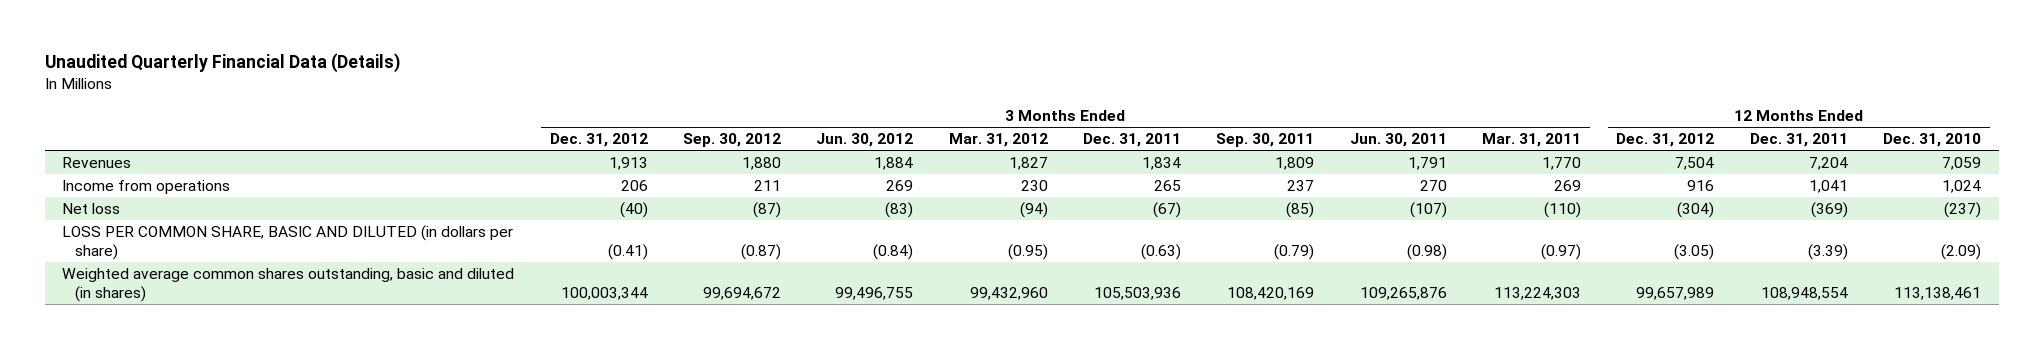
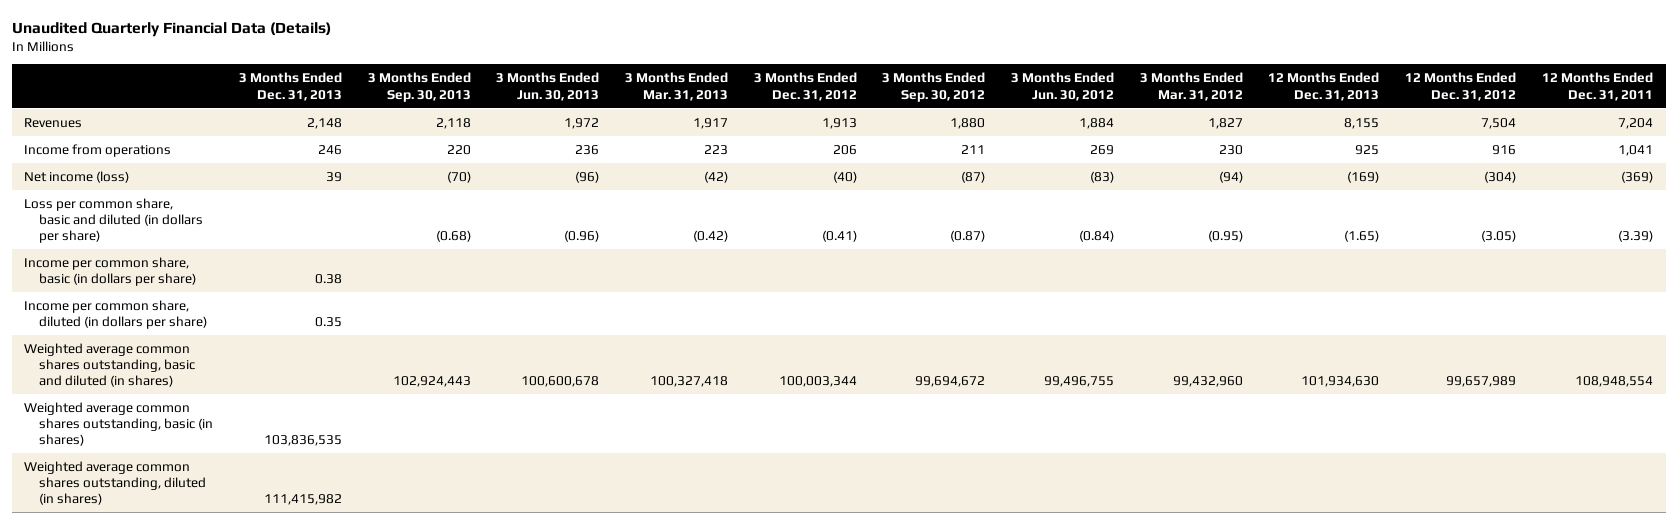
[1082,133,1181,148] Dec. 31, 2011 -> none
[1216,133,1315,148] Sep. 30, 2011 -> none
[1349,133,1447,148] Jun. 30, 2011 -> none
[1482,133,1582,148] Mar. 31, 2011 -> none
[1883,133,1982,148] Dec. 31, 2010 -> none
none -> [239,72,343,101] 3 Months Ended Dec. 31, 2013
none -> [367,72,471,102] 3 Months Ended Sep. 30, 2013
none -> [496,72,600,101] 3 Months Ended Jun. 30, 2013
none -> [625,72,729,101] 3 Months Ended Mar. 31, 2013
none -> [1268,72,1380,101] 12 Months Ended Dec. 31, 2013
[62,202,121,214] Net loss -> [24,170,130,183] Net income (loss)
[62,224,514,261] LOSS PER COMMON SHARE, BASIC AND DILUTED (in dollars per share) -> [24,197,204,244] Loss per common share, basic and diluted (in dollars per share)
none -> [24,256,197,287] Income per common share, basic (in dollars per share)
none -> [24,299,208,330] Income per common share, diluted (in dollars per share)
none -> [24,401,214,447] Weighted average common shares outstanding, basic (in shares)
none -> [24,460,207,506] Weighted average common shares outstanding, diluted (in shares)

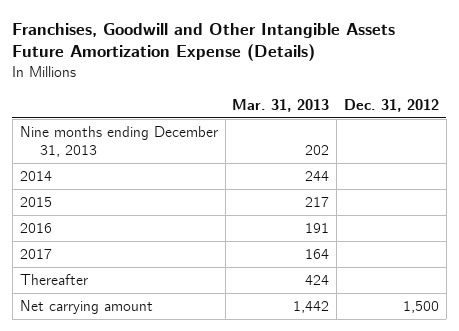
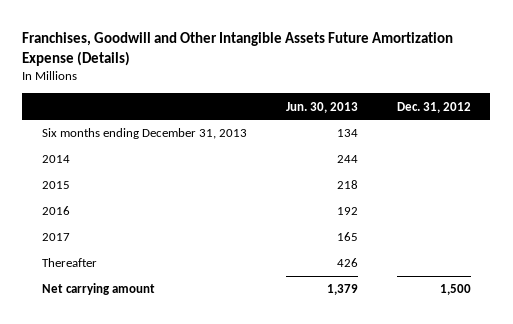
[232,98,330,112] Mar. 31, 2013 -> none
none -> [285,101,358,113] Jun. 30, 2013
[19,126,218,158] Nine months ending December 31, 2013 -> [41,128,247,140] Six months ending December 31, 2013

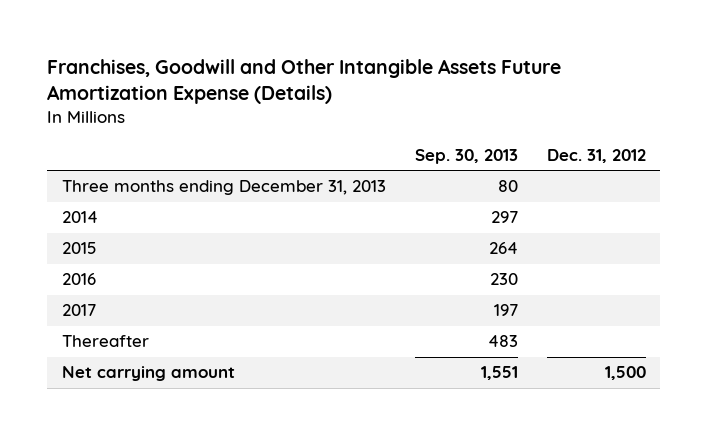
[285,101,358,113] Jun. 30, 2013 -> none
none -> [414,148,518,164] Sep. 30, 2013
[41,128,247,140] Six months ending December 31, 2013 -> [61,180,386,196] Three months ending December 31, 2013

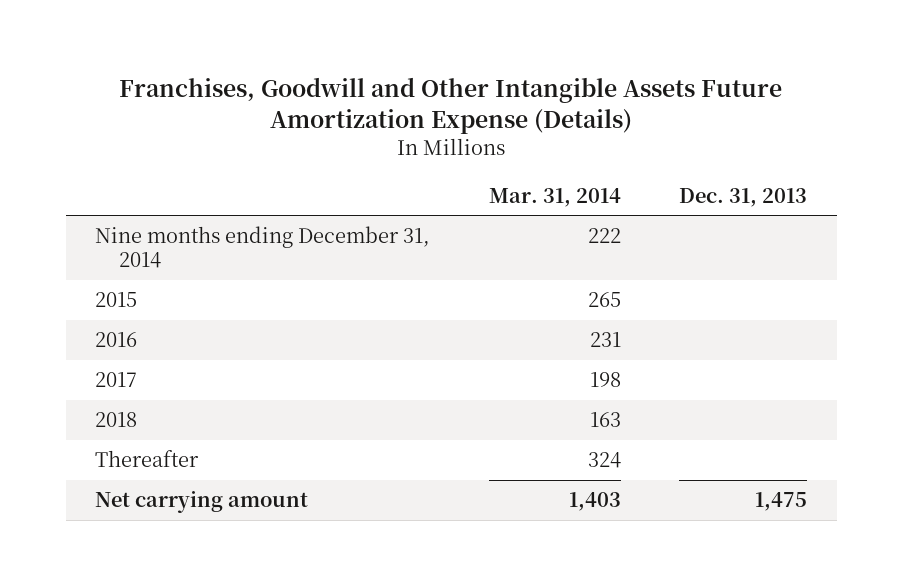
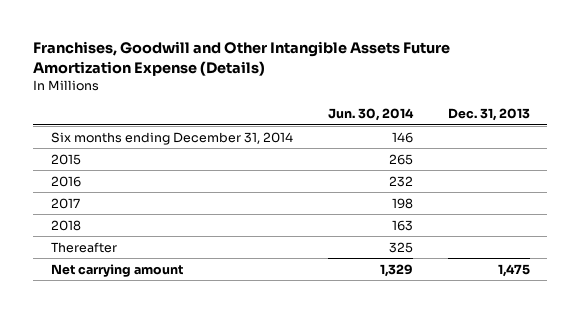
[488,187,621,207] Mar. 31, 2014 -> none
none -> [327,108,414,122] Jun. 30, 2014
[94,226,430,269] Nine months ending December 31, 2014 -> [50,131,293,145] Six months ending December 31, 2014

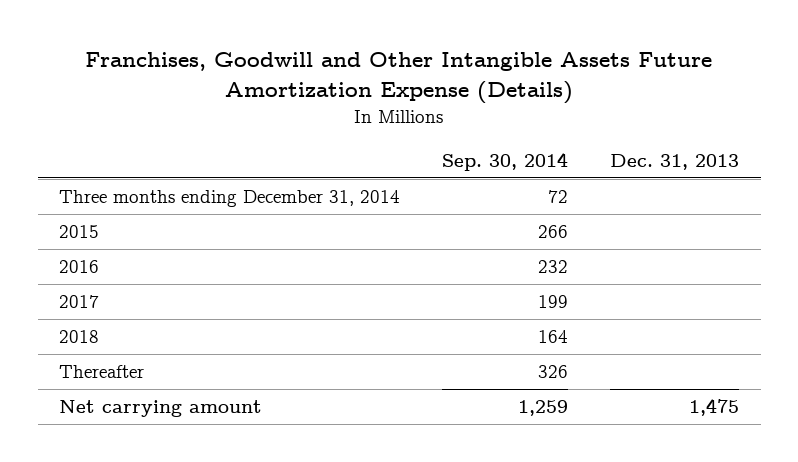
[327,108,414,122] Jun. 30, 2014 -> none
none -> [442,151,569,171] Sep. 30, 2014
[50,131,293,145] Six months ending December 31, 2014 -> [58,190,400,208] Three months ending December 31, 2014

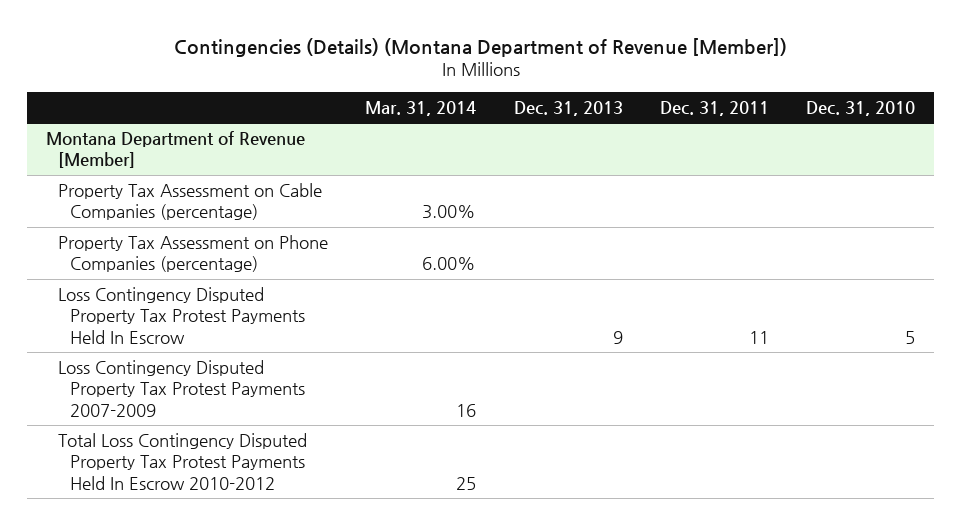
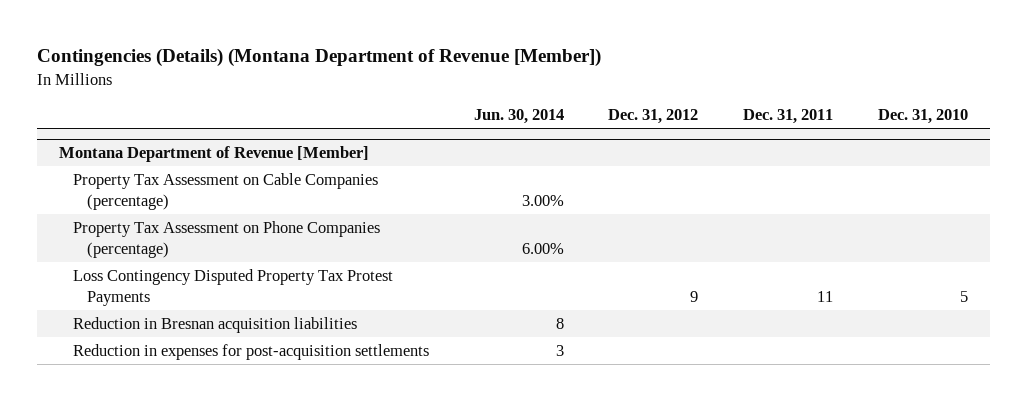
[365,100,477,116] Mar. 31, 2014 -> none
[513,100,623,116] Dec. 31, 2013 -> none
none -> [473,109,564,125] Jun. 30, 2014
none -> [608,109,699,125] Dec. 31, 2012
[58,360,306,417] Loss Contingency Disputed Property Tax Protest Payments 2007-2009 -> none
[58,433,308,490] Total Loss Contingency Disputed Property Tax Protest Payments Held In Escrow 2010-2012 -> none
[58,287,306,344] Loss Contingency Disputed Property Tax Protest Payments Held In Escrow -> [72,268,393,306] Loss Contingency Disputed Property Tax Protest Payments
none -> [72,316,357,333] Reduction in Bresnan acquisition liabilities
none -> [72,343,429,360] Reduction in expenses for post-acquisition settlements

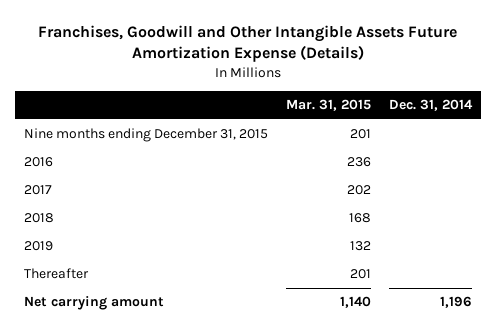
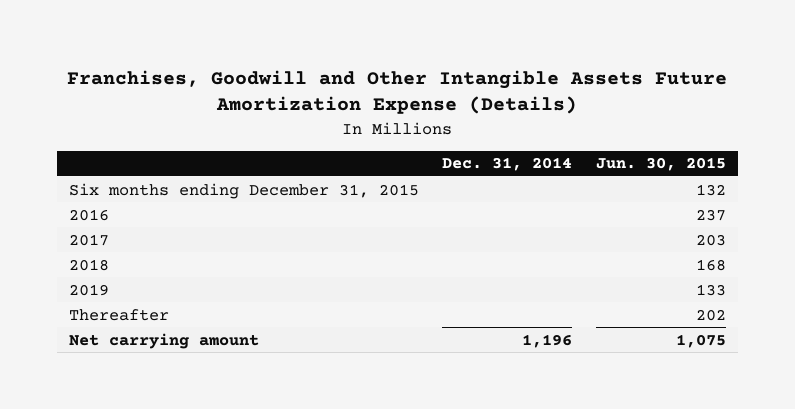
[285,99,371,112] Mar. 31, 2015 -> none
none -> [596,157,727,172] Jun. 30, 2015
[24,128,269,143] Nine months ending December 31, 2015 -> [68,182,419,199] Six months ending December 31, 2015

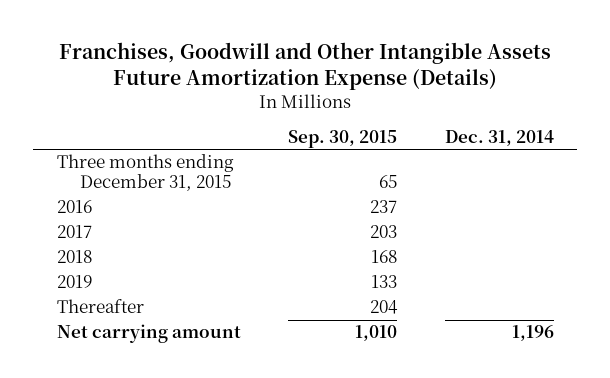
[596,157,727,172] Jun. 30, 2015 -> none
none -> [288,130,398,149] Sep. 30, 2015
[68,182,419,199] Six months ending December 31, 2015 -> [56,154,234,192] Three months ending December 31, 2015

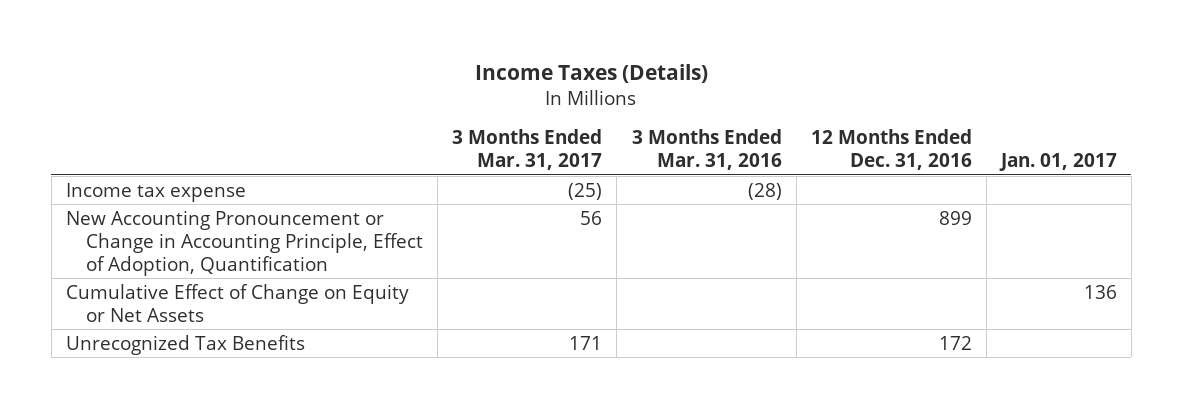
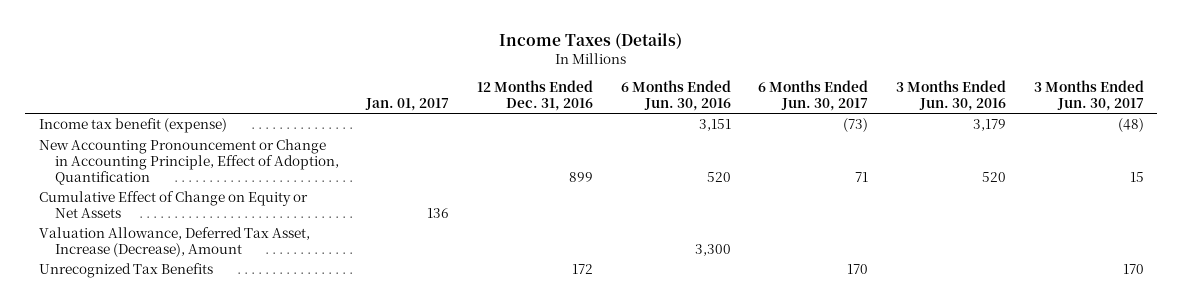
[452,129,603,171] 3 Months Ended Mar. 31, 2017 -> none
[631,129,782,171] 3 Months Ended Mar. 31, 2016 -> none
none -> [620,80,731,112] 6 Months Ended Jun. 30, 2016
none -> [758,80,869,112] 6 Months Ended Jun. 30, 2017
none -> [895,80,1006,112] 3 Months Ended Jun. 30, 2016
none -> [1033,80,1144,112] 3 Months Ended Jun. 30, 2017
[65,182,246,202] Income tax expense -> [38,118,227,134] Income tax benefit (expense)
none -> [38,227,310,257] Valuation Allowance, Deferred Tax Asset, Increase (Decrease), Amount

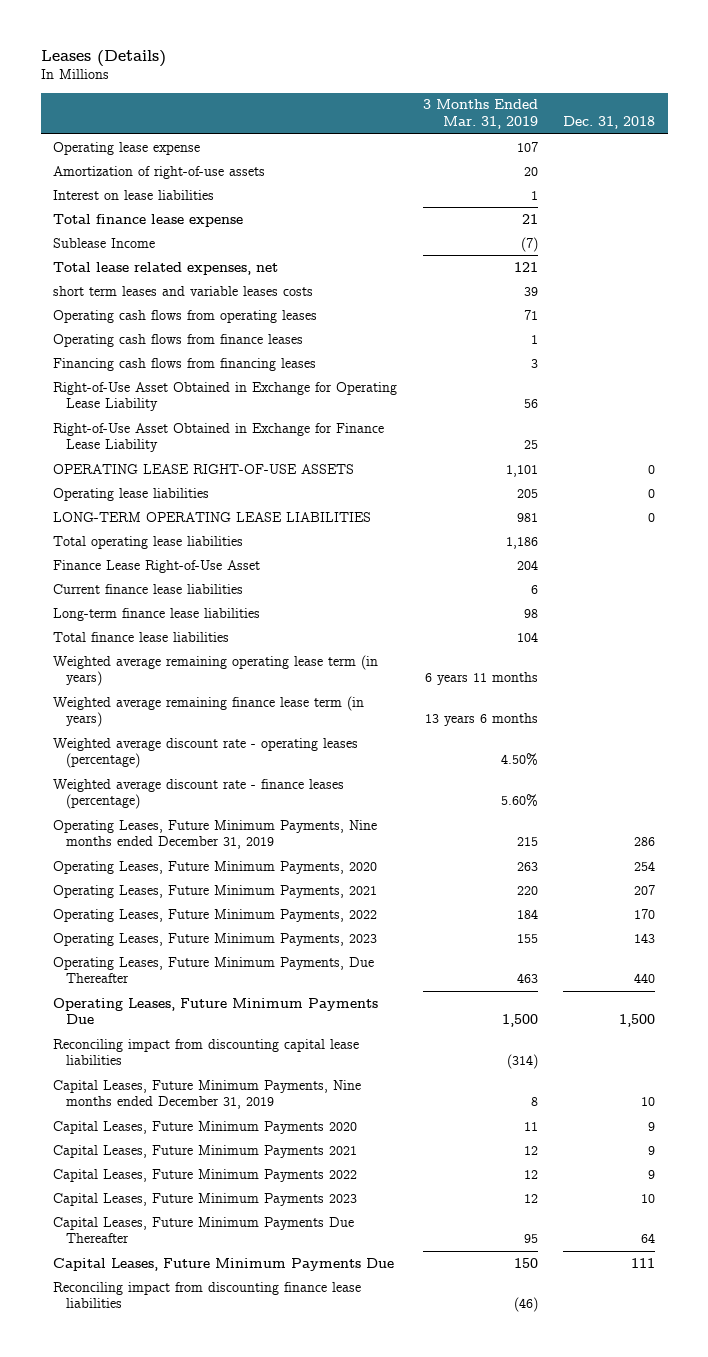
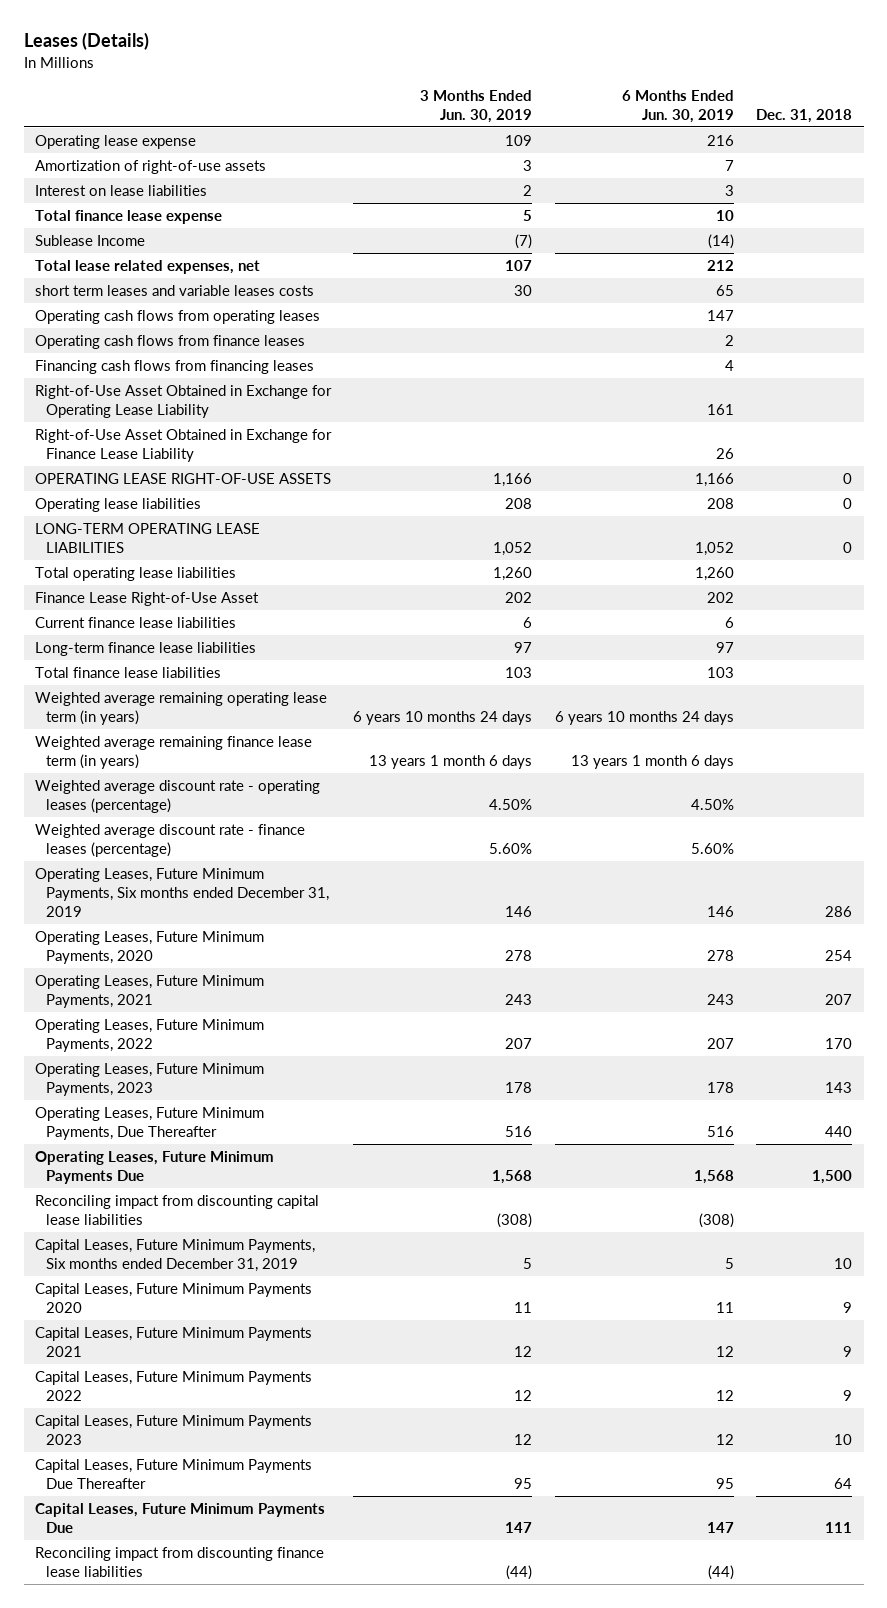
[422,99,538,130] 3 Months Ended Mar. 31, 2019 -> none
none -> [420,89,533,123] 3 Months Ended Jun. 30, 2019
none -> [621,89,734,123] 6 Months Ended Jun. 30, 2019
[53,819,378,850] Operating Leases, Future Minimum Payments, Nine months ended December 31, 2019 -> [34,867,330,917] Operating Leases, Future Minimum Payments, Six months ended December 31, 2019
[53,1079,362,1110] Capital Leases, Future Minimum Payments, Nine months ended December 31, 2019 -> [34,1238,315,1272] Capital Leases, Future Minimum Payments, Six months ended December 31, 2019

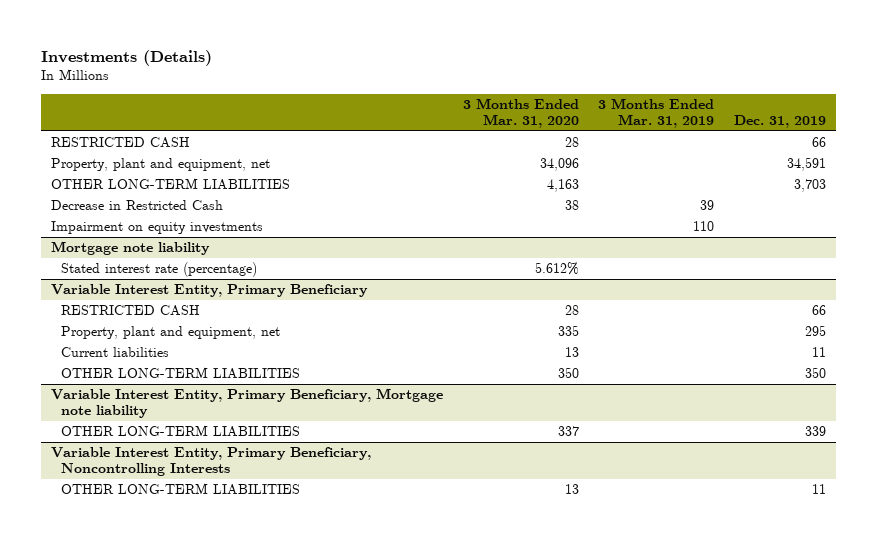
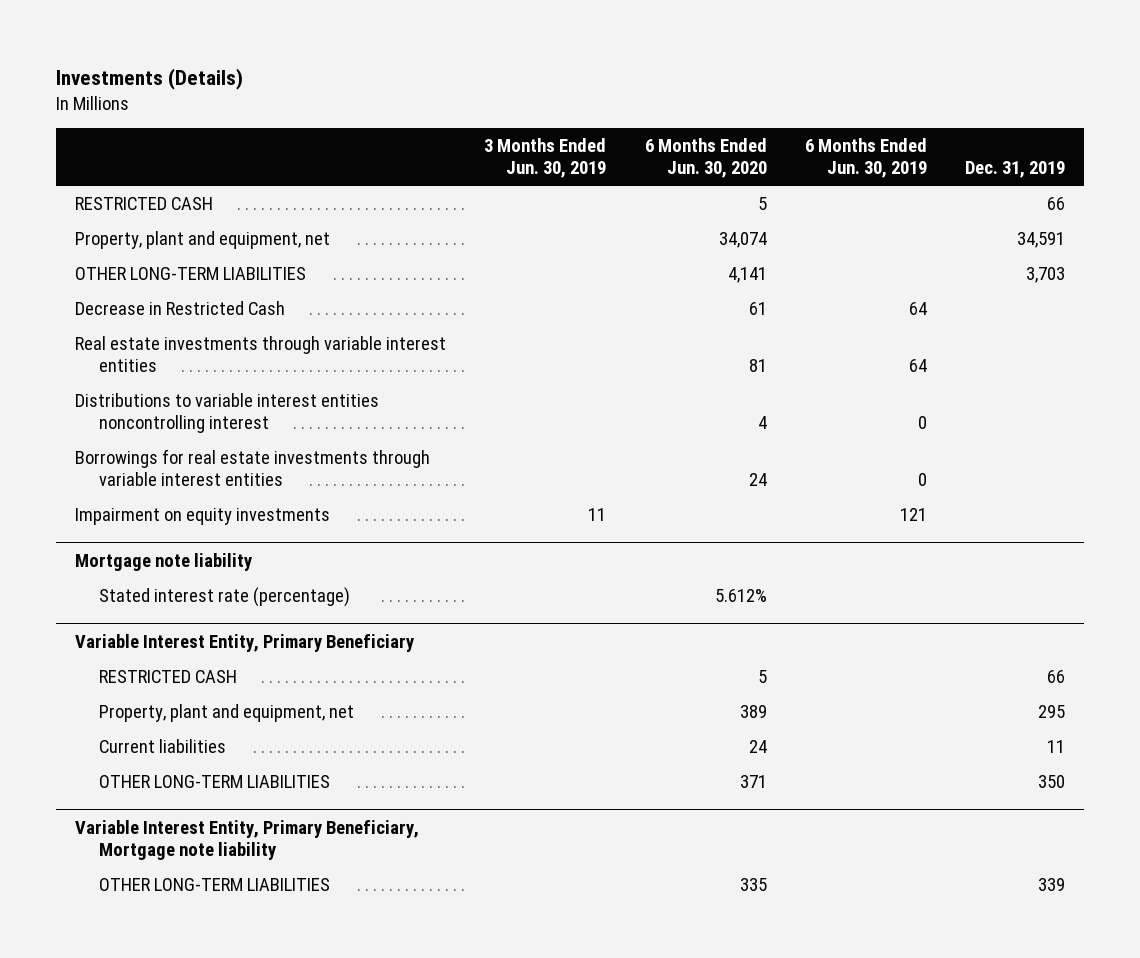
[462,98,579,128] 3 Months Ended Mar. 31, 2020 -> none
[598,98,715,128] 3 Months Ended Mar. 31, 2019 -> none
none -> [484,138,607,179] 3 Months Ended Jun. 30, 2019
none -> [644,138,767,179] 6 Months Ended Jun. 30, 2020
none -> [804,138,927,179] 6 Months Ended Jun. 30, 2019
none -> [75,336,447,372] Real estate investments through variable interest entities
none -> [75,393,380,433] Distributions to variable interest entities noncontrolling interest
none -> [75,449,431,486] Borrowings for real estate investments through variable interest entities
[51,447,372,477] Variable Interest Entity, Primary Beneficiary, Noncontrolling Interests -> none
[60,483,300,496] OTHER LONG-TERM LIABILITIES -> none

